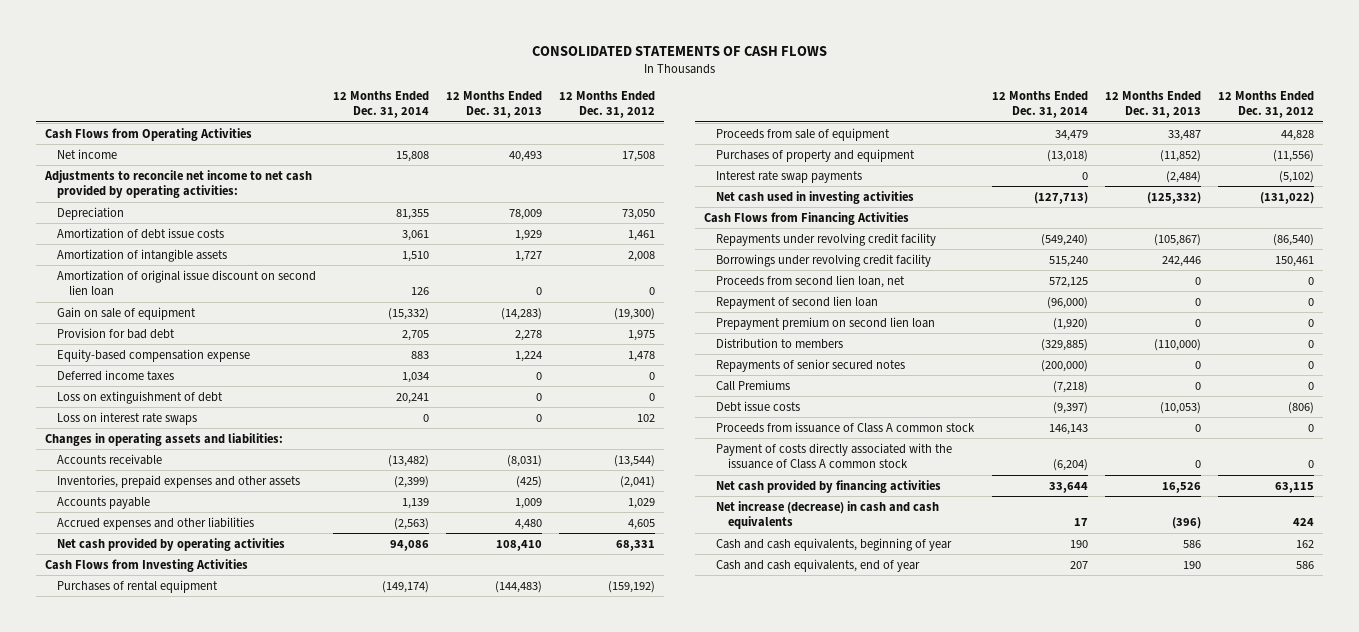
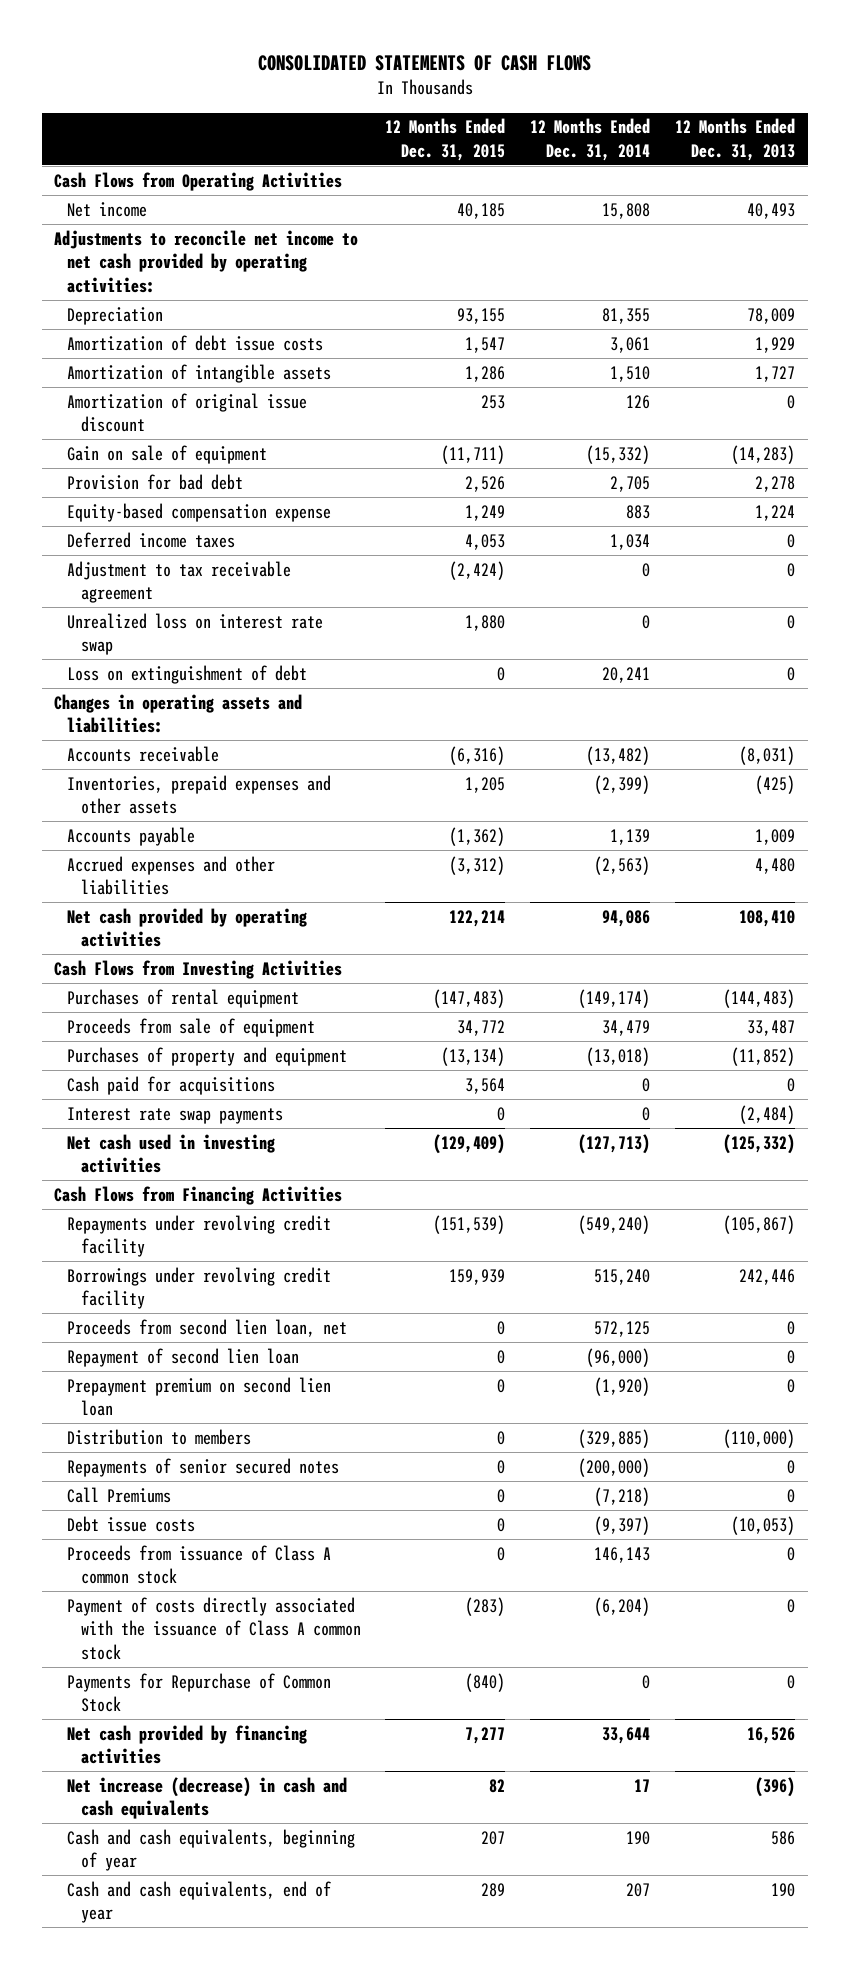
[559,90,656,119] 12 Months Ended Dec. 31, 2012 -> none
none -> [385,118,506,161] 12 Months Ended Dec. 31, 2015
[56,269,316,297] Amortization of original issue discount on second lien loan -> [67,392,308,433] Amortization of original issue discount
none -> [67,560,292,604] Adjustment to tax receivable agreement
none -> [67,612,324,656] Unrealized loss on interest rate swap
[56,411,197,425] Loss on interest rate swaps -> none
none -> [67,1075,276,1095] Cash paid for acquisitions
none -> [67,1672,332,1713] Payments for Repurchase of Common Stock

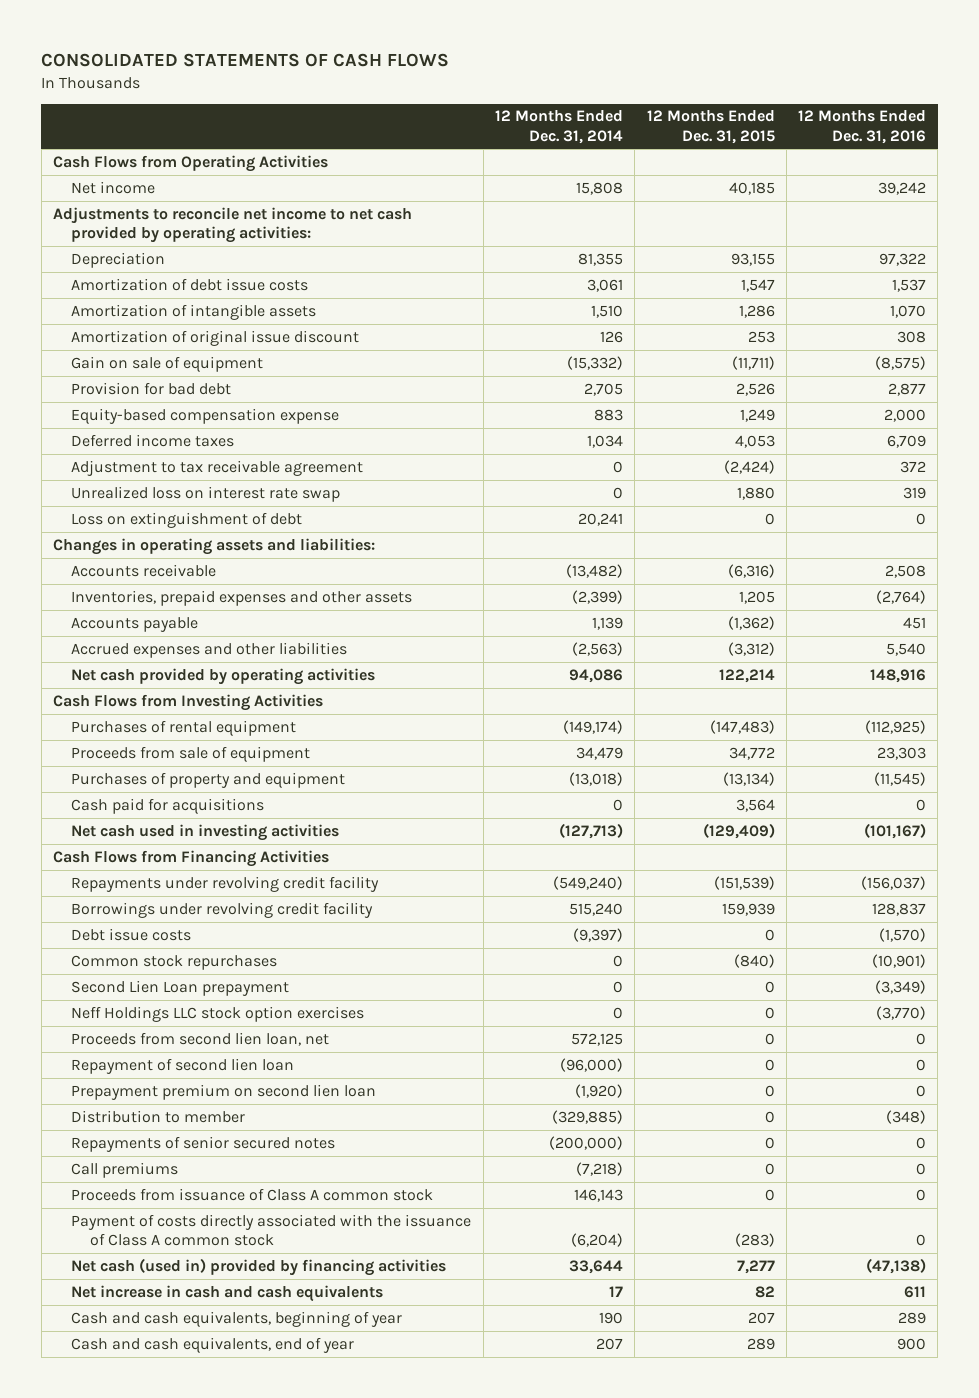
[675,118,796,161] 12 Months Ended Dec. 31, 2013 -> none
none -> [798,110,927,144] 12 Months Ended Dec. 31, 2016
[67,1106,284,1124] Interest rate swap payments -> none
[67,1515,196,1532] Debt issue costs -> [71,927,192,941] Debt issue costs
none -> [71,954,278,970] Common stock repurchases
none -> [71,979,290,996] Second Lien Loan prepayment
none -> [71,1005,365,1022] Neff Holdings LLC stock option exercises
[67,1428,252,1445] Distribution to members -> [71,1109,246,1123] Distribution to member
[67,1486,172,1503] Call Premiums -> [71,1161,179,1178] Call premiums
[67,1672,332,1713] Payments for Repurchase of Common Stock -> none
[67,1724,308,1765] Net cash provided by financing activities -> [71,1257,447,1276] Net cash (used in) provided by financing activities
[67,1776,348,1820] Net increase (decrease) in cash and cash equivalents -> [71,1284,384,1302] Net increase in cash and cash equivalents

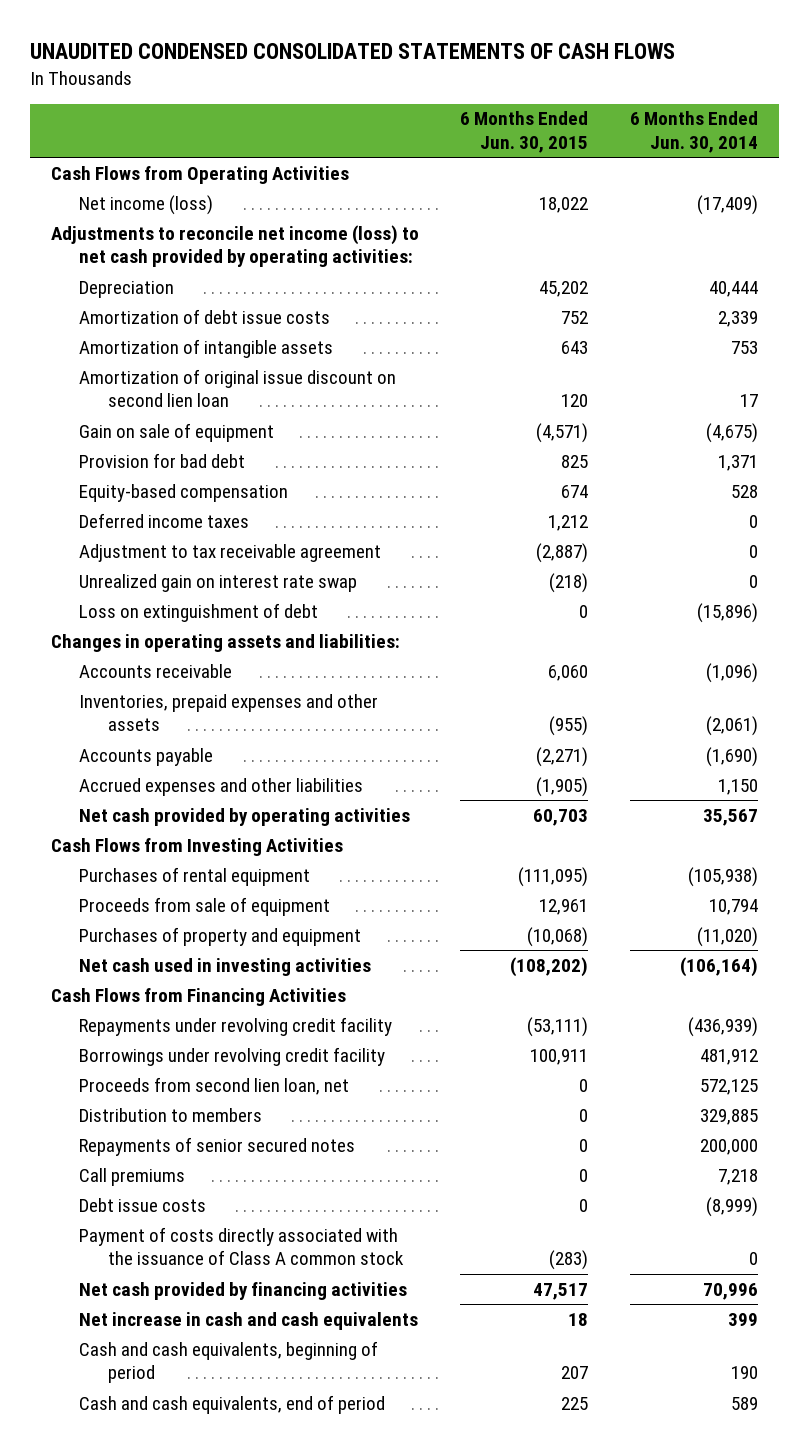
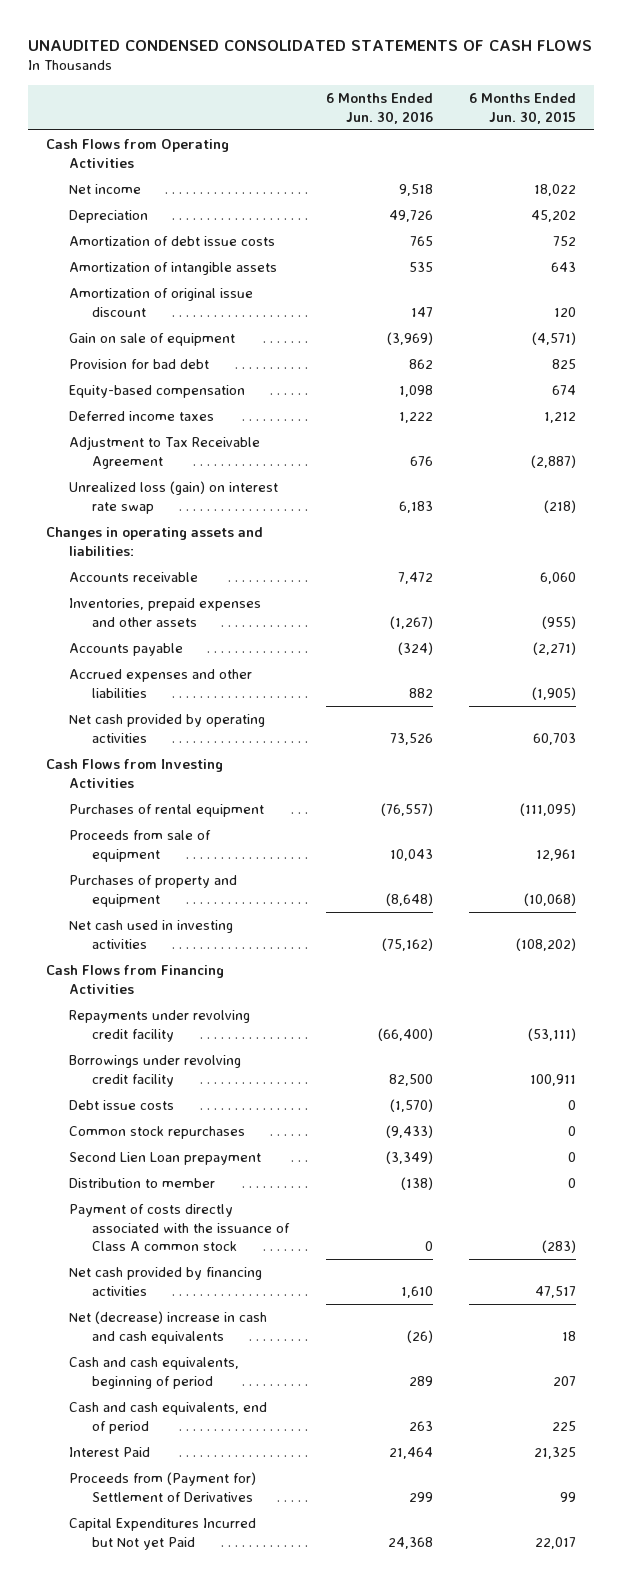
[629,111,758,154] 6 Months Ended Jun. 30, 2014 -> none
none -> [325,93,433,124] 6 Months Ended Jun. 30, 2016
[50,224,419,268] Adjustments to reconcile net income (loss) to net cash provided by operating activities: -> none
[79,194,214,215] Net income (loss) -> [69,184,142,195] Net income
[79,368,397,408] Amortization of original issue discount on second lien loan -> [69,288,254,317] Amortization of original issue discount
[79,602,319,622] Loss on extinguishment of debt -> none
[79,543,382,562] Adjustment to tax receivable agreement -> [69,436,261,469] Adjustment to Tax Receivable Agreement
[79,573,358,592] Unrealized gain on interest rate swap -> [69,481,279,514] Unrealized loss (gain) on interest rate swap
[79,1076,350,1095] Proceeds from second lien loan, net -> none
[79,1107,263,1122] Distribution to members -> none
[79,1136,356,1156] Repayments of senior secured notes -> none
[79,1167,186,1186] Call premiums -> none
none -> [69,1126,246,1140] Common stock repurchases
none -> [69,1152,262,1166] Second Lien Loan prepayment
none -> [69,1178,216,1189] Distribution to member
[79,1311,419,1330] Net increase in cash and cash equivalents -> [69,1311,268,1344] Net (decrease) increase in cash and cash equivalents
none -> [69,1447,151,1458] Interest Paid
none -> [69,1472,257,1502] Proceeds from (Payment for) Settlement of Derivatives
none -> [69,1518,257,1550] Capital Expenditures Incurred but Not yet Paid

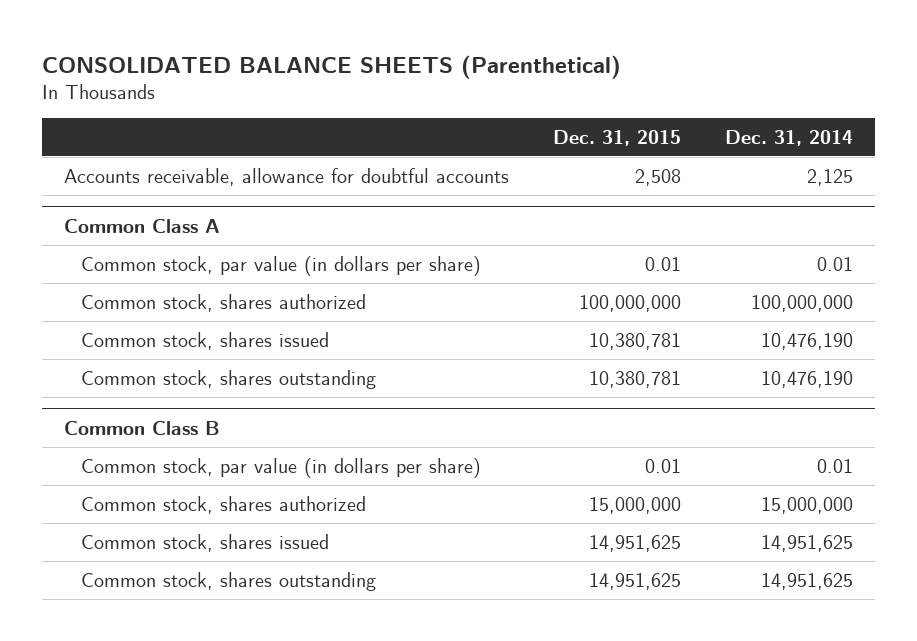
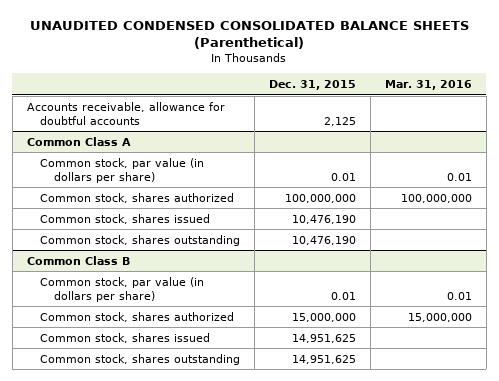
[42,54,622,79] CONSOLIDATED BALANCE SHEETS (Parenthetical) -> [30,20,470,50] UNAUDITED CONDENSED CONSOLIDATED BALANCE SHEETS (Parenthetical)
[724,129,853,146] Dec. 31, 2014 -> none
none -> [384,80,472,91] Mar. 31, 2016
[635,168,682,186] 2,508 -> [324,116,357,126] 2,125
[589,332,682,350] 10,380,781 -> [292,214,357,224] 10,476,190
[589,370,682,388] 10,380,781 -> [292,235,357,245] 10,476,190

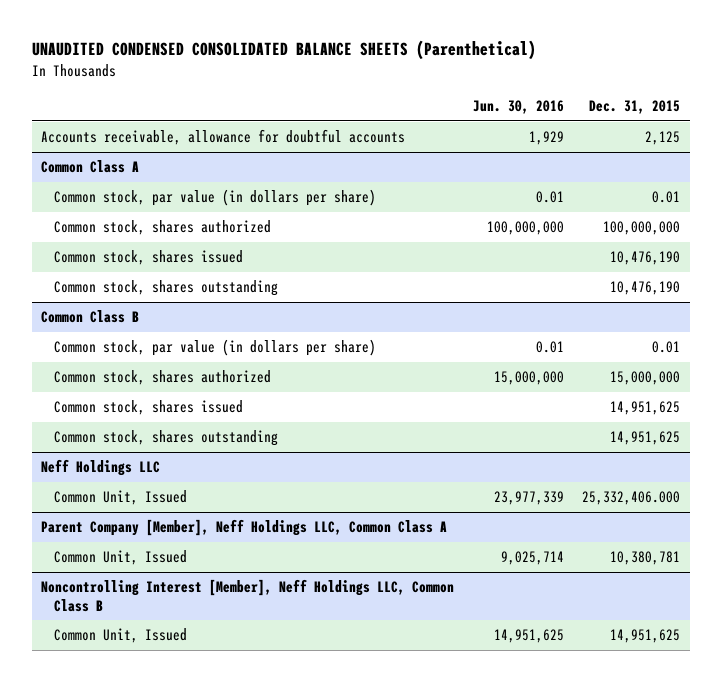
[384,80,472,91] Mar. 31, 2016 -> none
none -> [472,99,564,114] Jun. 30, 2016
none -> [41,459,161,477] Neff Holdings LLC
none -> [54,490,188,506] Common Unit, Issued
none -> [41,519,448,537] Parent Company [Member], Neff Holdings LLC, Common Class A
none -> [54,550,188,566] Common Unit, Issued
none -> [41,579,455,612] Noncontrolling Interest [Member], Neff Holdings LLC, Common Class B
none -> [54,628,188,644] Common Unit, Issued

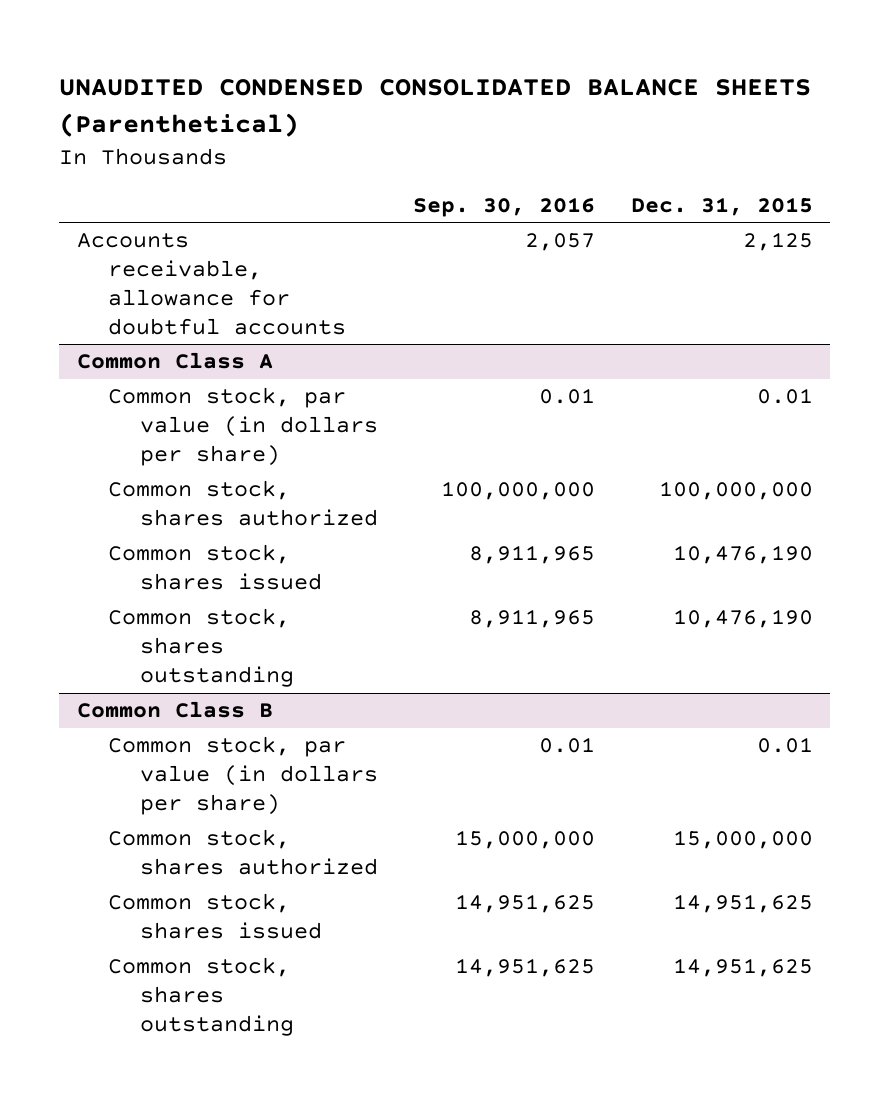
[472,99,564,114] Jun. 30, 2016 -> none
none -> [413,196,596,217] Sep. 30, 2016
[41,459,161,477] Neff Holdings LLC -> none
[54,490,188,506] Common Unit, Issued -> none
[41,519,448,537] Parent Company [Member], Neff Holdings LLC, Common Class A -> none
[54,550,188,566] Common Unit, Issued -> none
[41,579,455,612] Noncontrolling Interest [Member], Neff Holdings LLC, Common Class B -> none
[54,628,188,644] Common Unit, Issued -> none

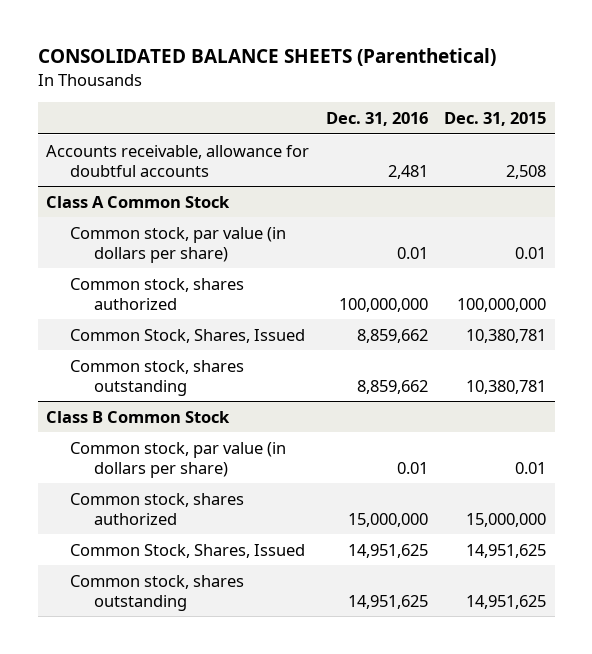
[58,79,811,137] UNAUDITED CONDENSED CONSOLIDATED BALANCE SHEETS (Parenthetical) -> [37,48,496,67] CONSOLIDATED BALANCE SHEETS (Parenthetical)
[413,196,596,217] Sep. 30, 2016 -> none
none -> [325,111,428,126] Dec. 31, 2016
[742,232,813,252] 2,125 -> [506,164,547,179] 2,508
[76,352,273,370] Common Class A -> [46,195,231,208] Class A Common Stock
[108,544,322,591] Common stock, shares issued -> [69,328,305,343] Common Stock, Shares, Issued
[672,545,813,565] 10,476,190 -> [466,328,547,343] 10,380,781
[672,609,813,629] 10,476,190 -> [466,379,547,394] 10,380,781
[76,701,273,719] Common Class B -> [46,410,231,423] Class B Common Stock
[108,893,322,940] Common stock, shares issued -> [69,543,305,558] Common Stock, Shares, Issued

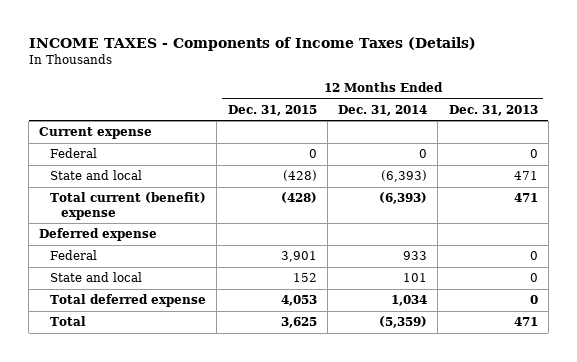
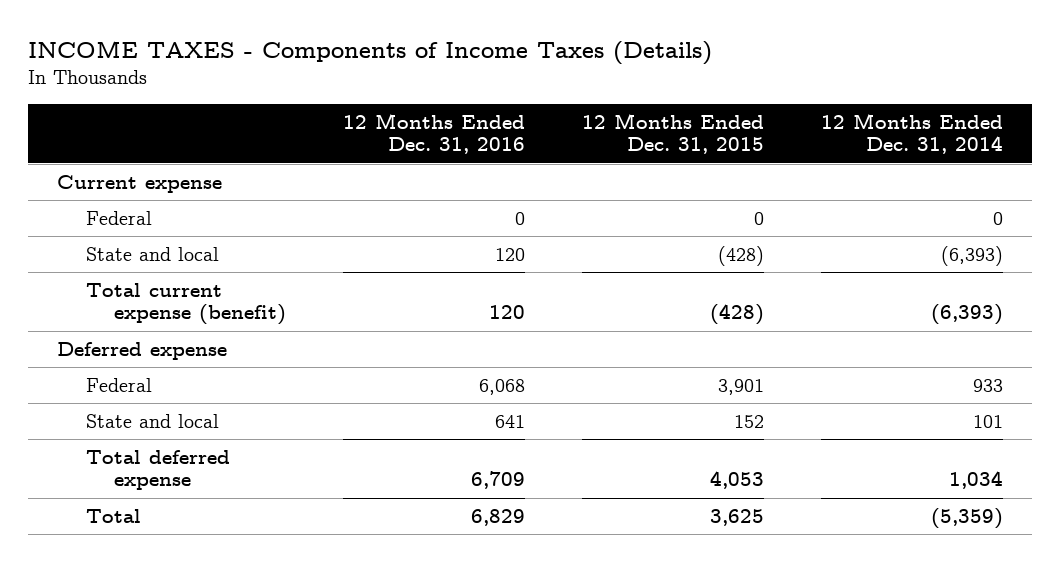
[448,104,538,116] Dec. 31, 2013 -> none
none -> [343,112,526,155] 12 Months Ended Dec. 31, 2016
[50,192,207,220] Total current (benefit) expense -> [85,282,287,326] Total current expense (benefit)

